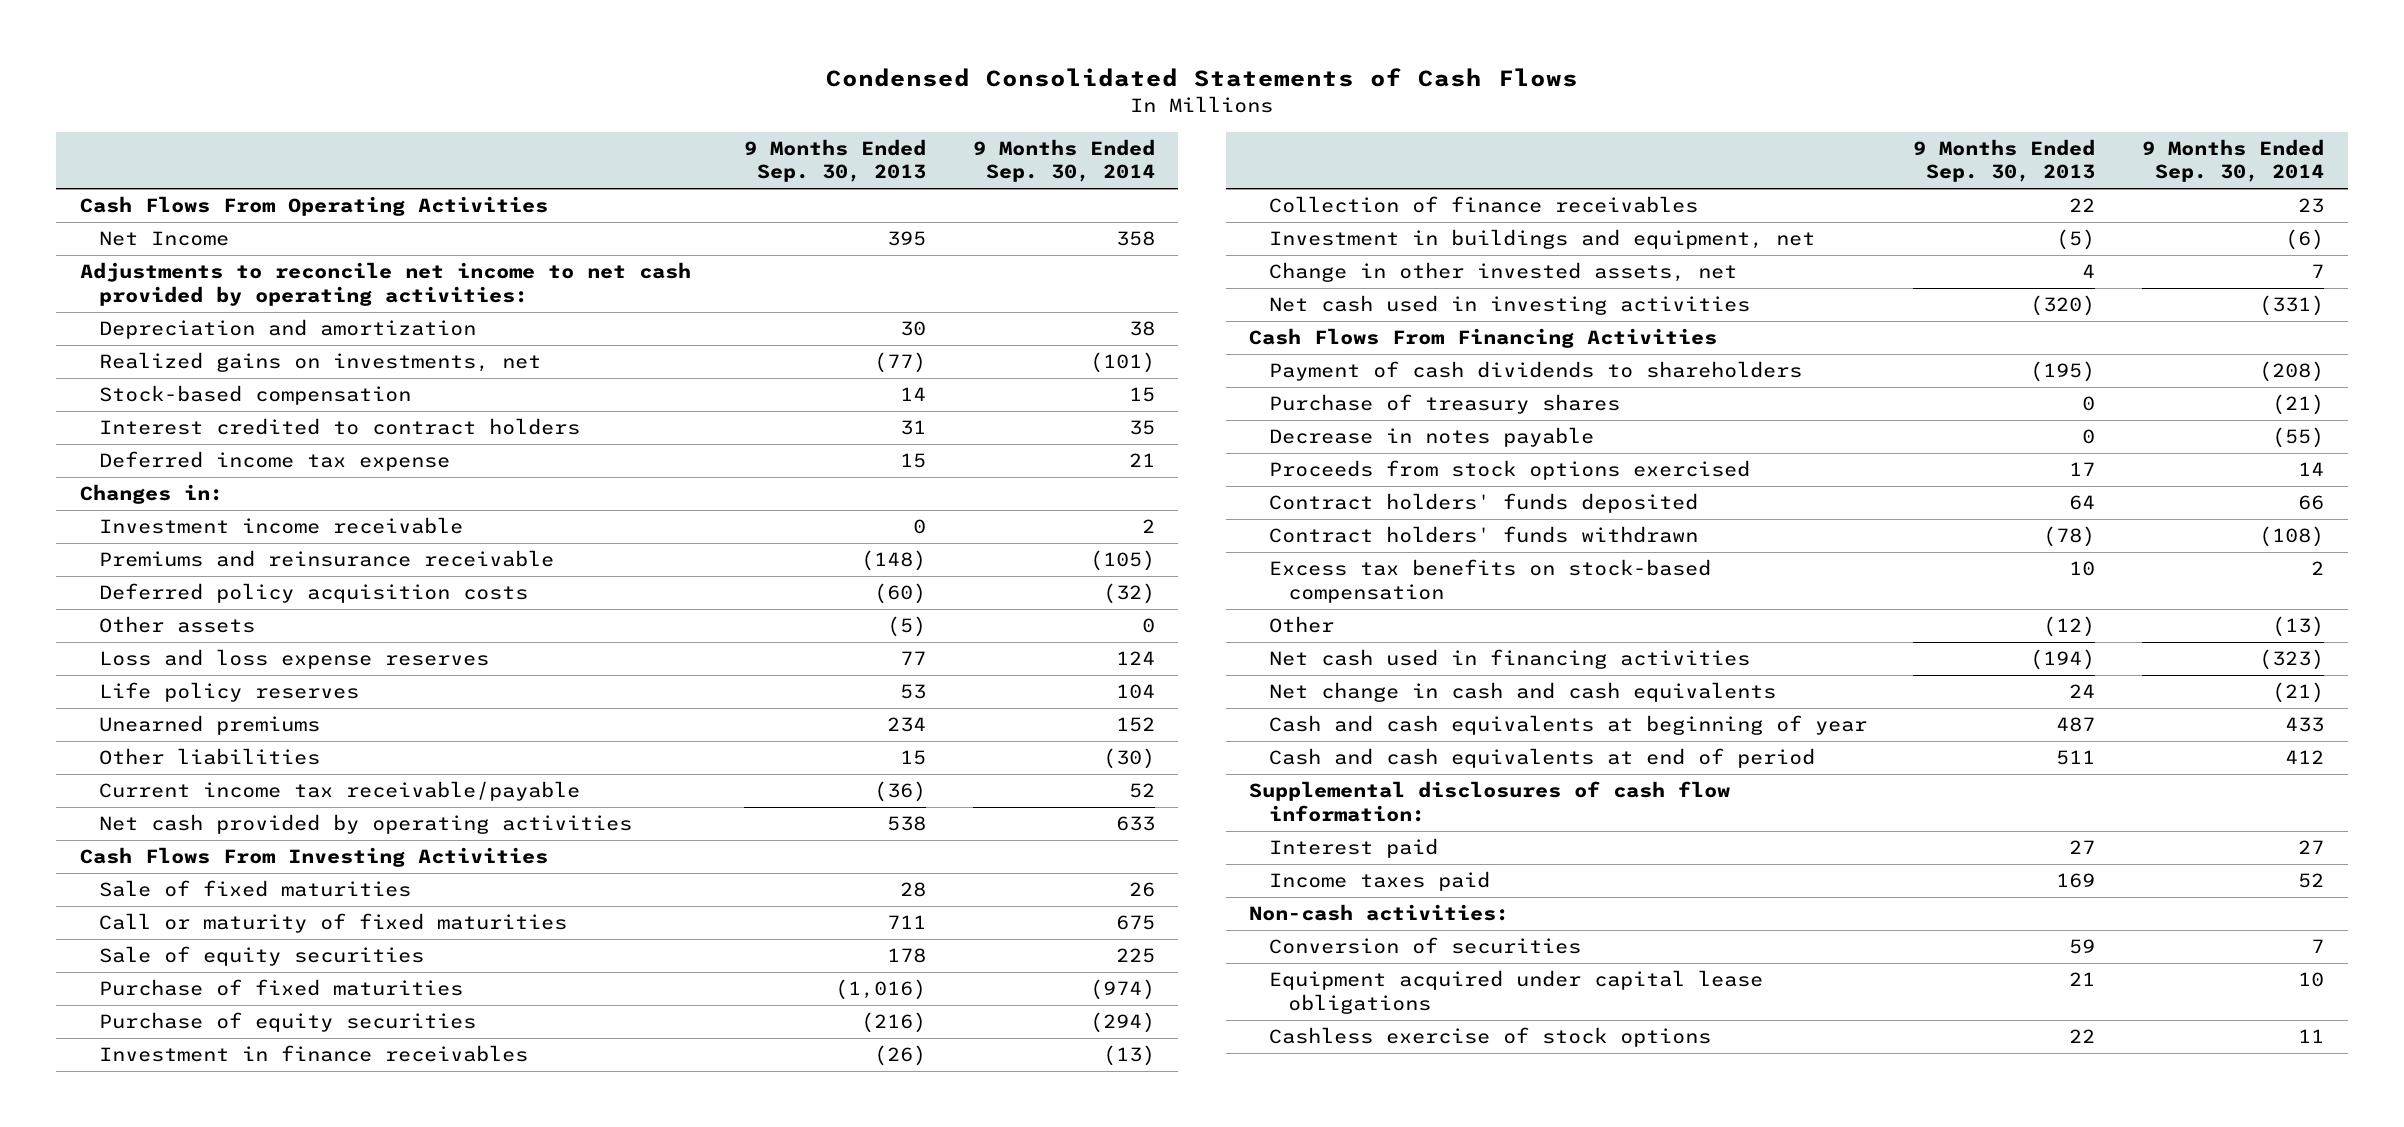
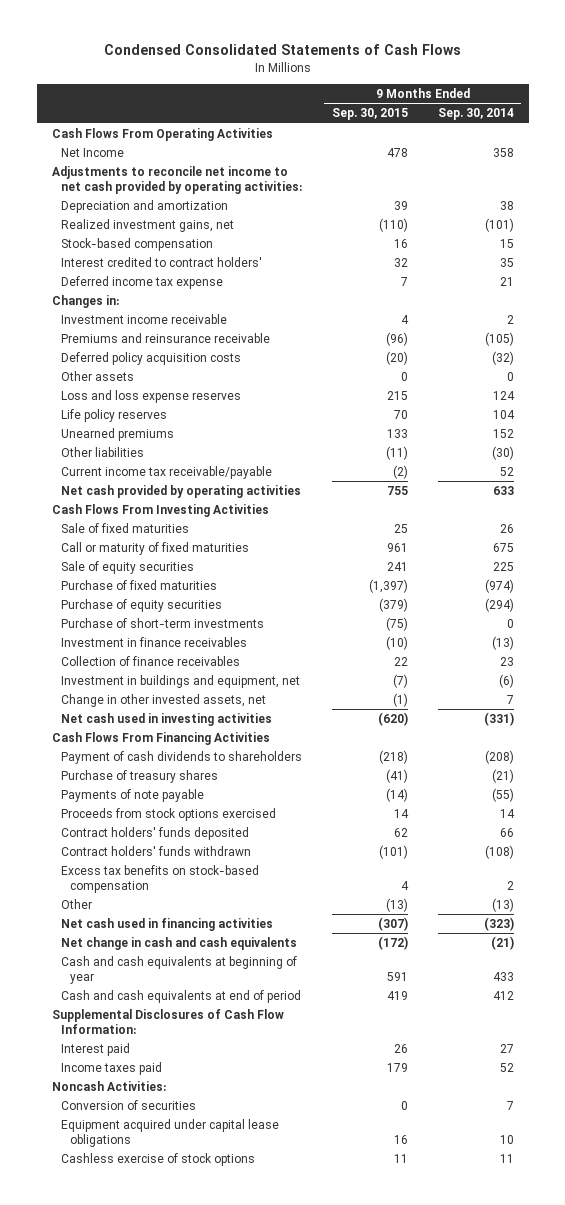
[743,138,926,183] 9 Months Ended Sep. 30, 2013 -> none
none -> [331,108,408,121] Sep. 30, 2015
[99,352,542,373] Realized gains on investments, net -> [60,218,234,232] Realized investment gains, net
[99,418,581,436] Interest credited to contract holders -> [60,256,262,267] Interest credited to contract holders'
none -> [60,617,264,628] Purchase of short-term investments
[1268,427,1594,448] Decrease in notes payable -> [60,788,204,802] Payments of note payable
[1249,781,1731,822] Supplemental disclosures of cash flow information: -> [51,1008,284,1034] Supplemental Disclosures of Cash Flow Information:
[1249,904,1510,922] Non-cash activities: -> [51,1080,166,1091] Noncash Activities:

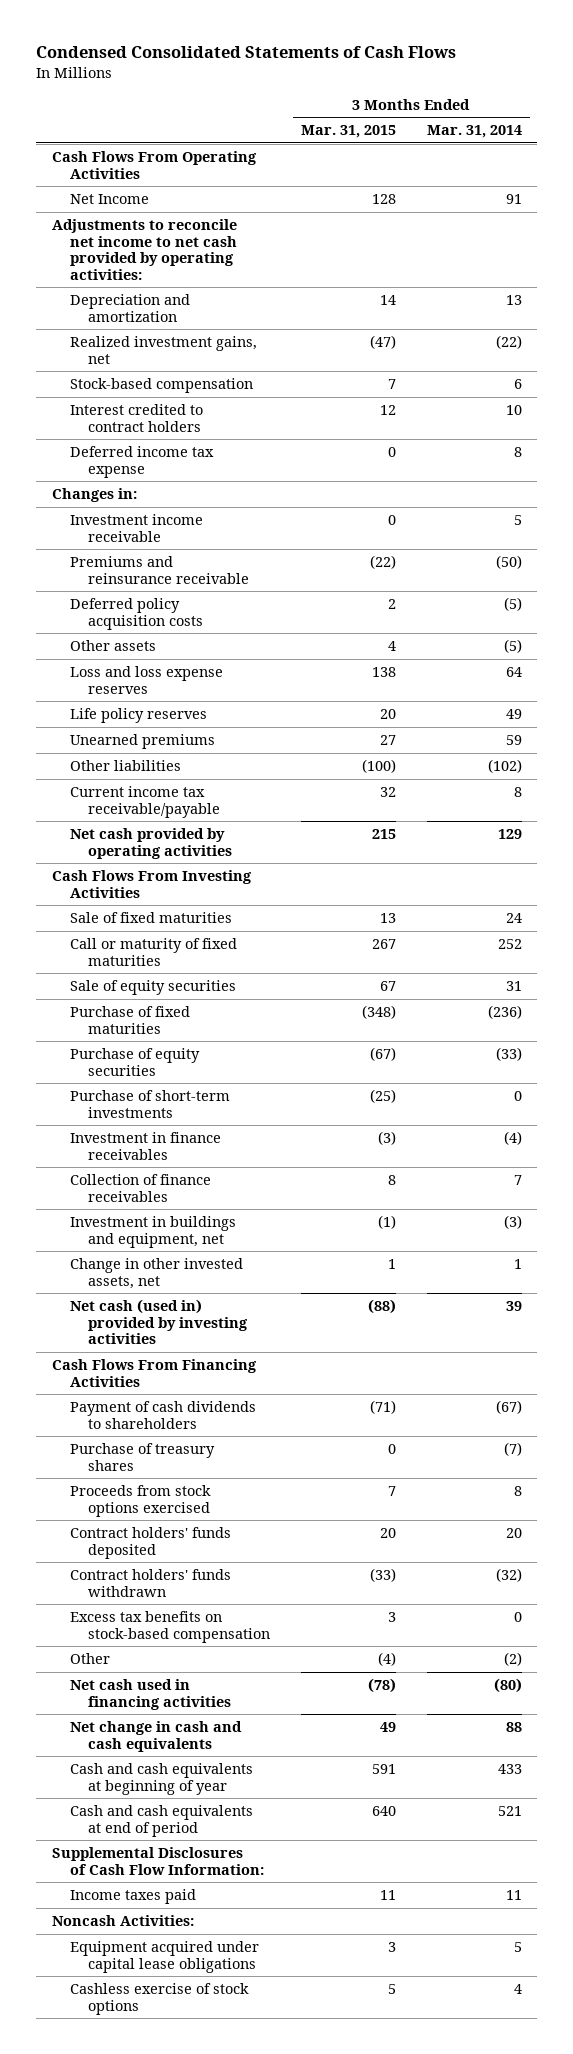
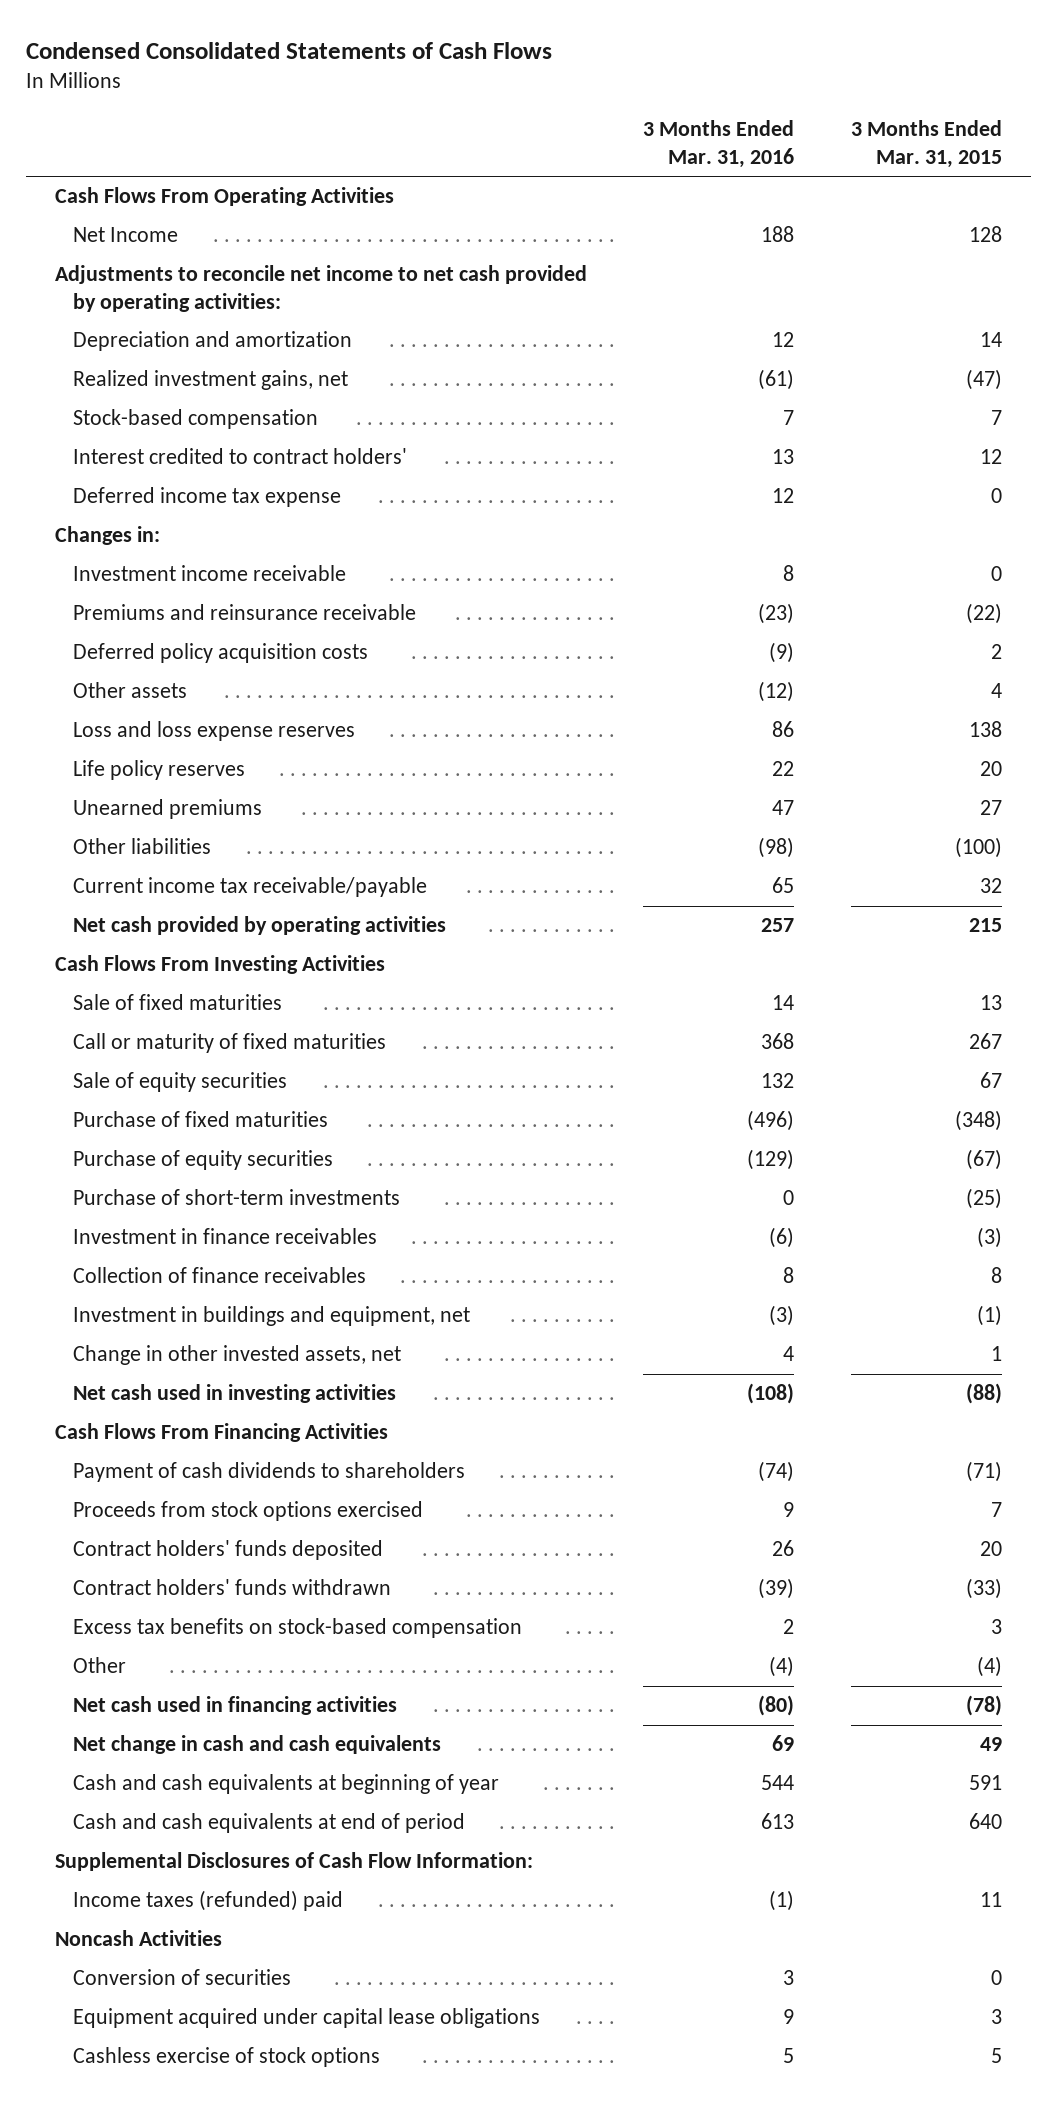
[426,125,522,139] Mar. 31, 2014 -> none
none -> [643,120,795,168] 3 Months Ended Mar. 31, 2016
[69,403,203,432] Interest credited to contract holders -> [72,448,407,465] Interest credited to contract holders'
[69,1298,249,1345] Net cash (used in) provided by investing activities -> [72,1384,396,1404] Net cash used in investing activities
[69,1442,215,1471] Purchase of treasury shares -> none
[69,1888,196,1904] Income taxes paid -> [72,1890,343,1912] Income taxes (refunded) paid
[51,1914,194,1926] Noncash Activities: -> [54,1930,222,1947] Noncash Activities
none -> [72,1969,291,1986] Conversion of securities

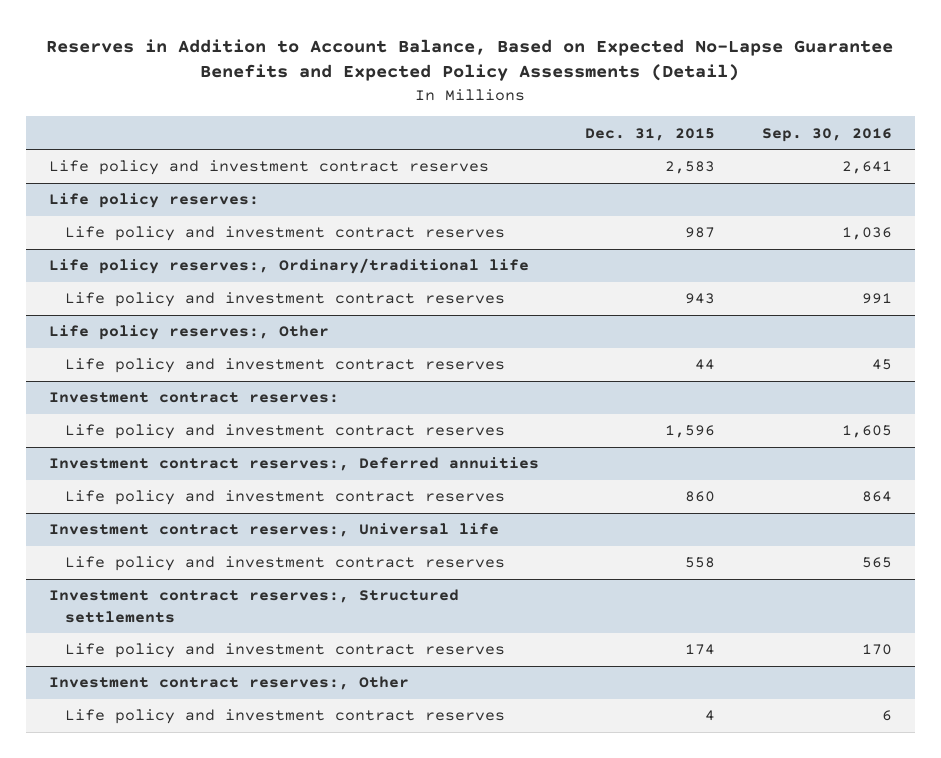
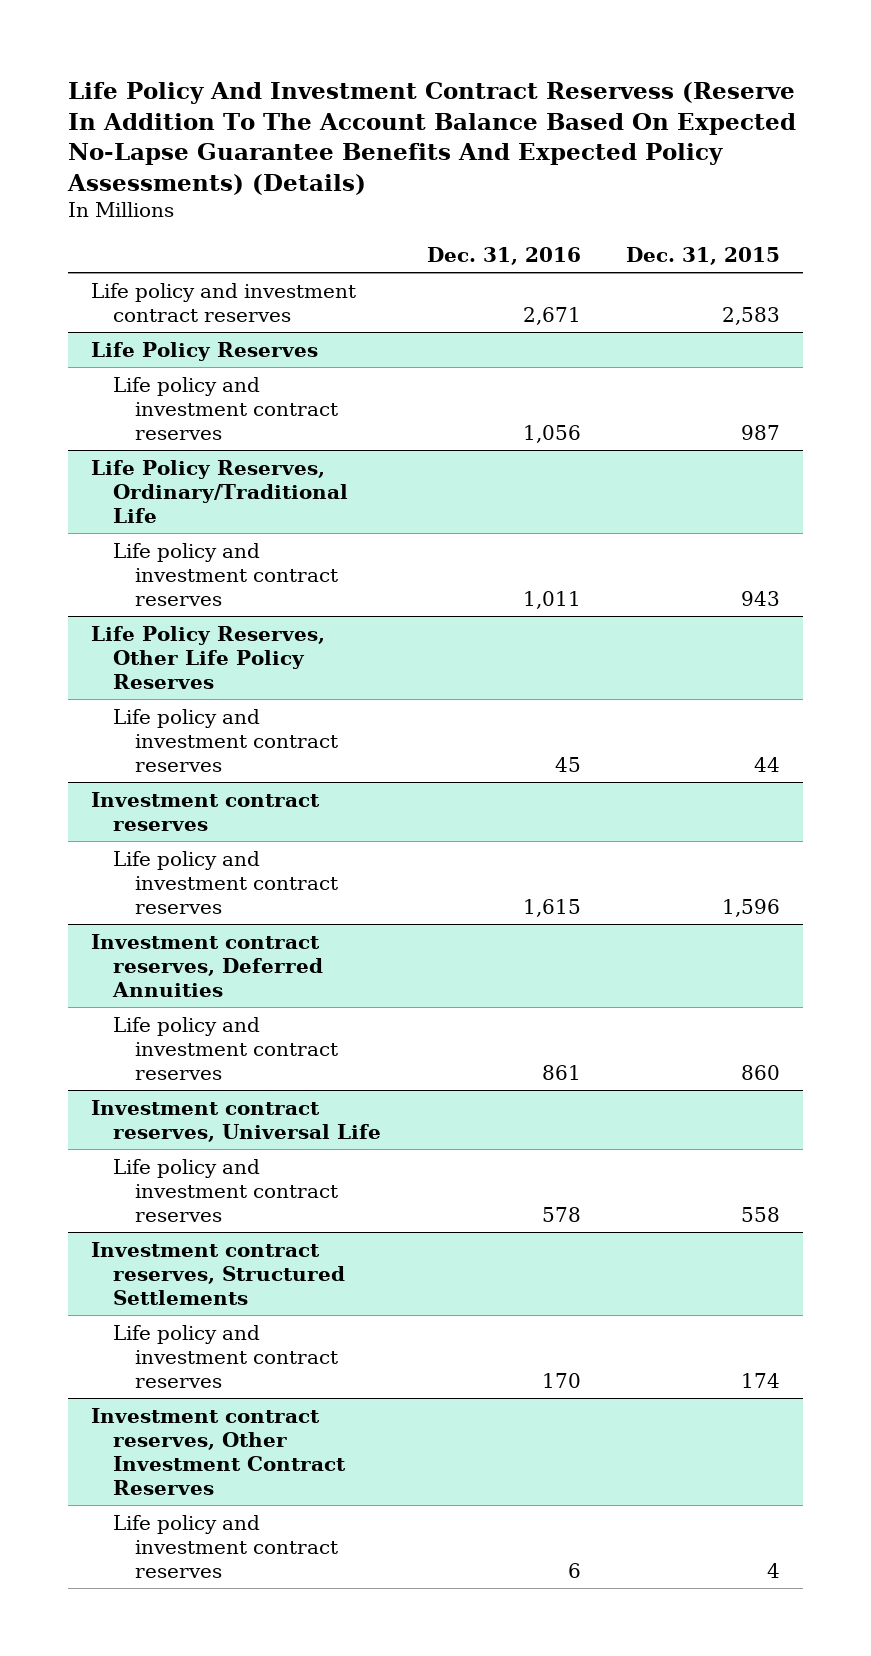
[46,38,894,82] Reserves in Addition to Account Balance, Based on Expected No-Lapse Guarantee Benefits and Expected Policy Assessments (Detail) -> [67,82,797,195] Life Policy And Investment Contract Reservess (Reserve In Addition To The Account Balance Based On Expected No-Lapse Guarantee Benefits And Expected Policy Assessments) (Details)
[761,127,892,142] Sep. 30, 2016 -> none
none -> [426,247,581,266] Dec. 31, 2016
[49,193,260,209] Life policy reserves: -> [91,341,319,361] Life Policy Reserves
[49,258,530,275] Life policy reserves:, Ordinary/traditional life -> [91,459,349,523] Life Policy Reserves, Ordinary/Traditional Life
[49,325,330,341] Life policy reserves:, Other -> [91,625,326,689] Life Policy Reserves, Other Life Policy Reserves
[49,392,340,404] Investment contract reserves: -> [91,791,321,831] Investment contract reserves
[49,457,540,472] Investment contract reserves:, Deferred annuities -> [91,933,324,997] Investment contract reserves, Deferred Annuities
[49,523,500,538] Investment contract reserves:, Universal life -> [91,1099,382,1142] Investment contract reserves, Universal Life
[49,589,460,623] Investment contract reserves:, Structured settlements -> [91,1241,346,1305] Investment contract reserves, Structured Settlements
[49,676,410,691] Investment contract reserves:, Other -> [91,1407,347,1495] Investment contract reserves, Other Investment Contract Reserves

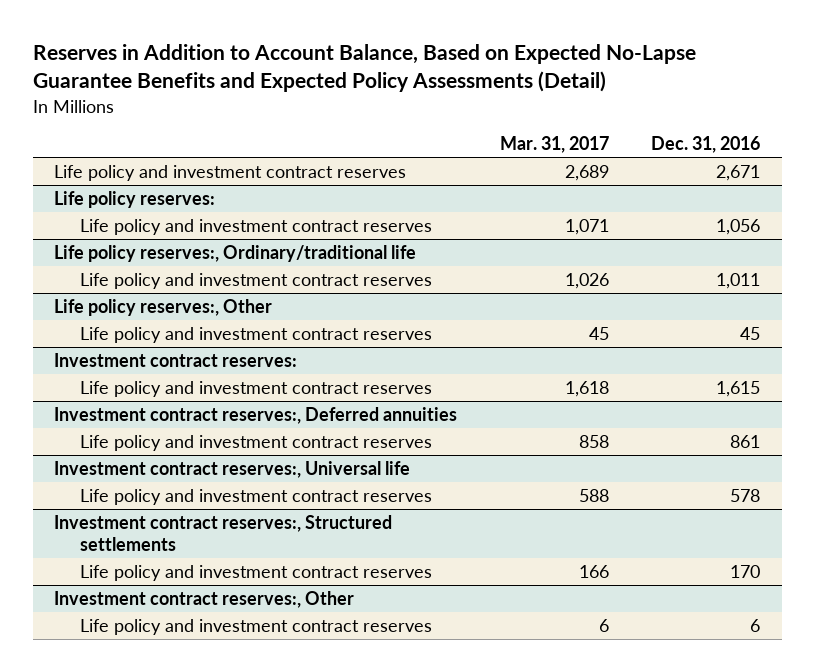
[67,82,797,195] Life Policy And Investment Contract Reservess (Reserve In Addition To The Account Balance Based On Expected No-Lapse Guarantee Benefits And Expected Policy Assessments) (Details) -> [32,44,696,93] Reserves in Addition to Account Balance, Based on Expected No-Lapse Guarantee Benefits and Expected Policy Assessments (Detail)
[626,247,781,266] Dec. 31, 2015 -> none
none -> [499,136,609,154] Mar. 31, 2017
[91,341,319,361] Life Policy Reserves -> [53,190,215,208] Life policy reserves:
[91,459,349,523] Life Policy Reserves, Ordinary/Traditional Life -> [53,244,416,262] Life policy reserves:, Ordinary/traditional life
[91,625,326,689] Life Policy Reserves, Other Life Policy Reserves -> [53,298,272,316] Life policy reserves:, Other
[91,791,321,831] Investment contract reserves -> [53,352,297,367] Investment contract reserves:
[91,933,324,997] Investment contract reserves, Deferred Annuities -> [53,406,457,424] Investment contract reserves:, Deferred annuities
[91,1099,382,1142] Investment contract reserves, Universal Life -> [53,460,410,478] Investment contract reserves:, Universal life
[91,1241,346,1305] Investment contract reserves, Structured Settlements -> [53,514,392,551] Investment contract reserves:, Structured settlements
[91,1407,347,1495] Investment contract reserves, Other Investment Contract Reserves -> [53,590,354,608] Investment contract reserves:, Other

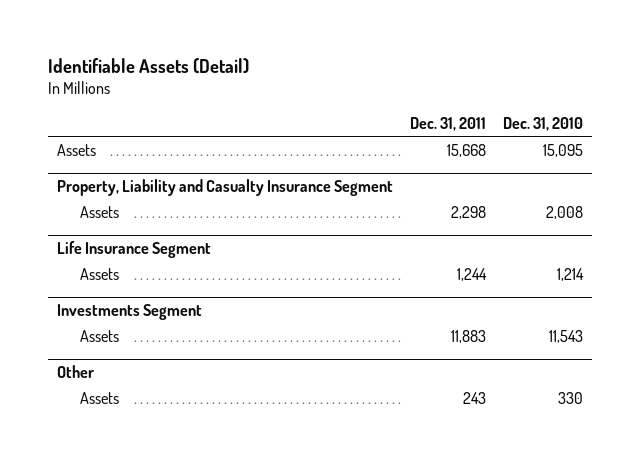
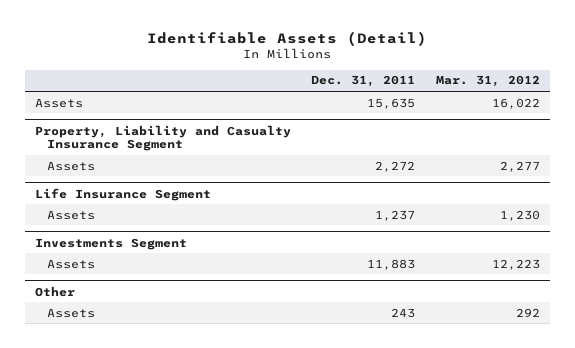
[502,116,583,131] Dec. 31, 2010 -> none
none -> [435,75,540,88] Mar. 31, 2012
[446,143,486,157] 15,668 -> [367,97,416,109] 15,635
[450,205,486,219] 2,298 -> [375,160,416,172] 2,272
[456,267,487,281] 1,244 -> [375,209,416,221] 1,237

